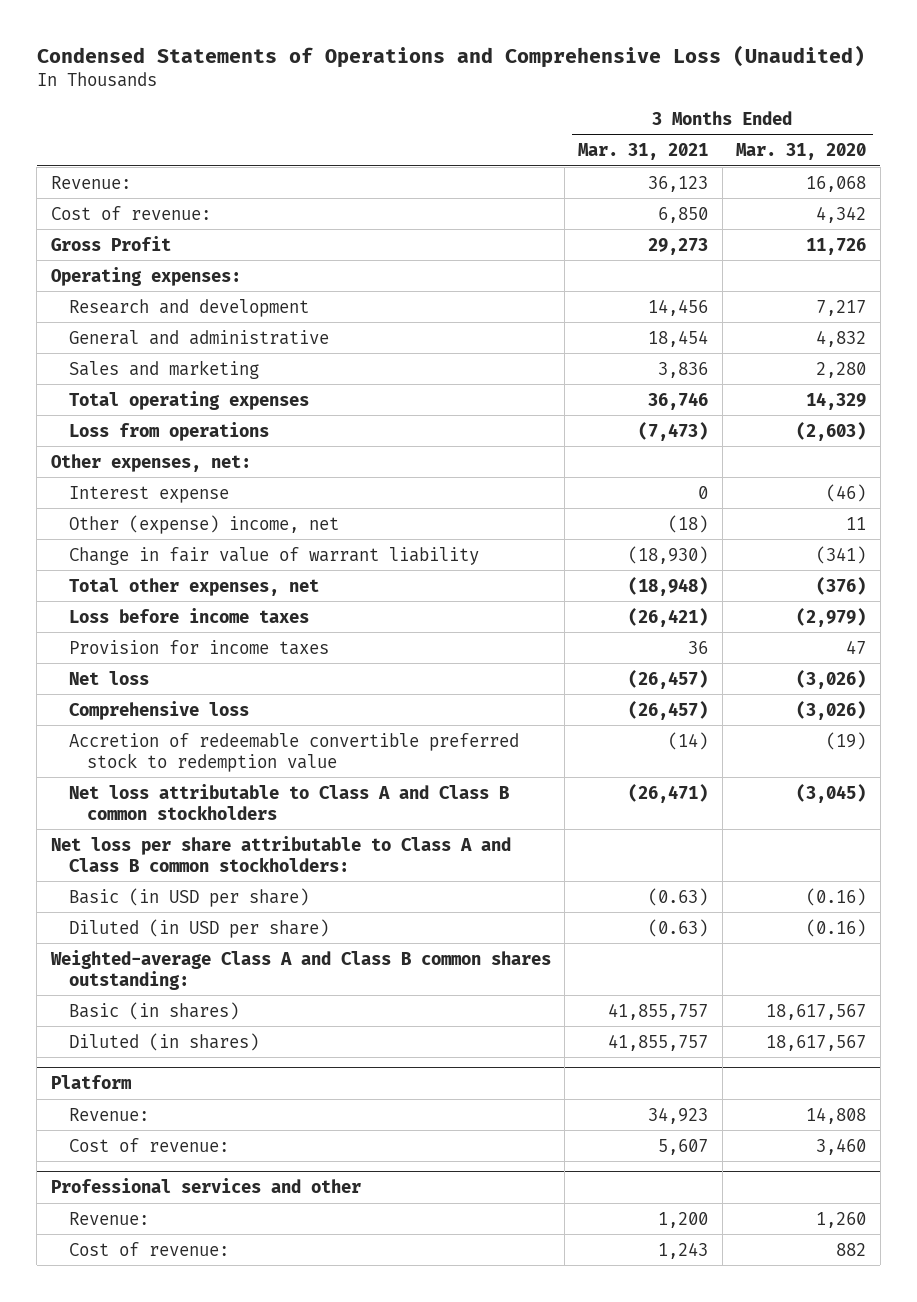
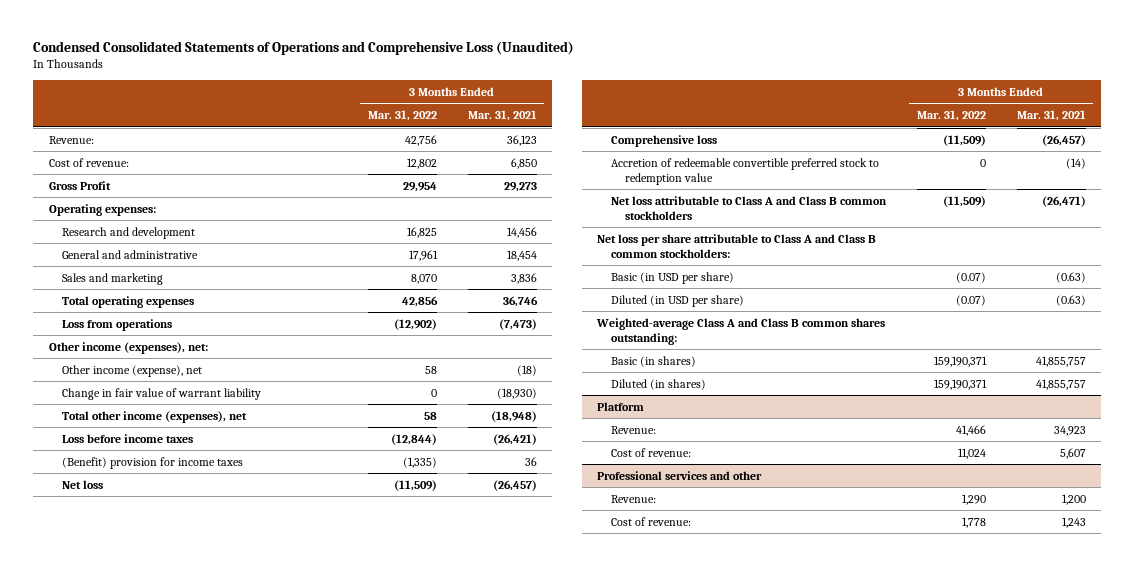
[36,45,865,69] Condensed Statements of Operations and Comprehensive Loss (Unaudited) -> [33,40,575,55] Condensed Consolidated Statements of Operations and Comprehensive Loss (Unaudited)
[736,143,867,161] Mar. 31, 2020 -> none
none -> [367,110,437,122] Mar. 31, 2022
[68,485,229,503] Interest expense -> none
[50,453,251,472] Other expenses, net: -> [48,341,208,354] Other income (expenses), net:
[68,514,339,534] Other (expense) income, net -> [62,364,203,377] Other income (expense), net
[68,577,319,596] Total other expenses, net -> [62,410,248,423] Total other income (expenses), net
[68,639,329,655] Provision for income taxes -> [62,456,244,469] (Benefit) provision for income taxes

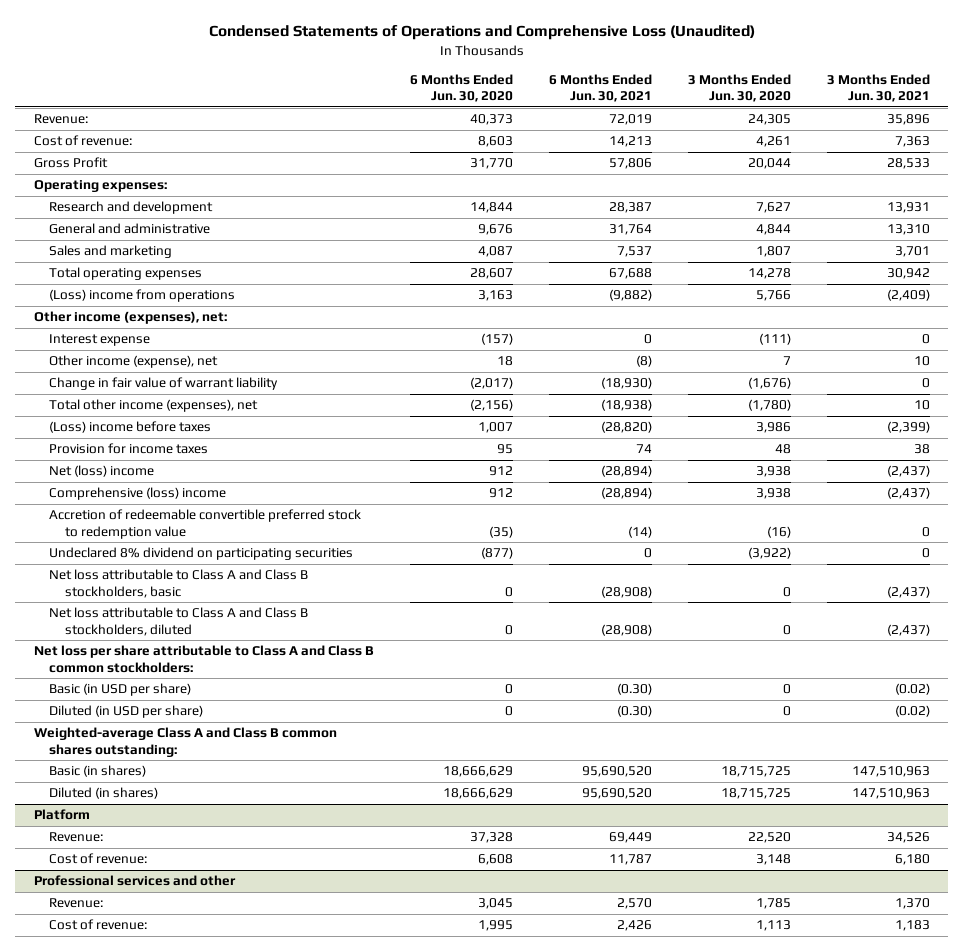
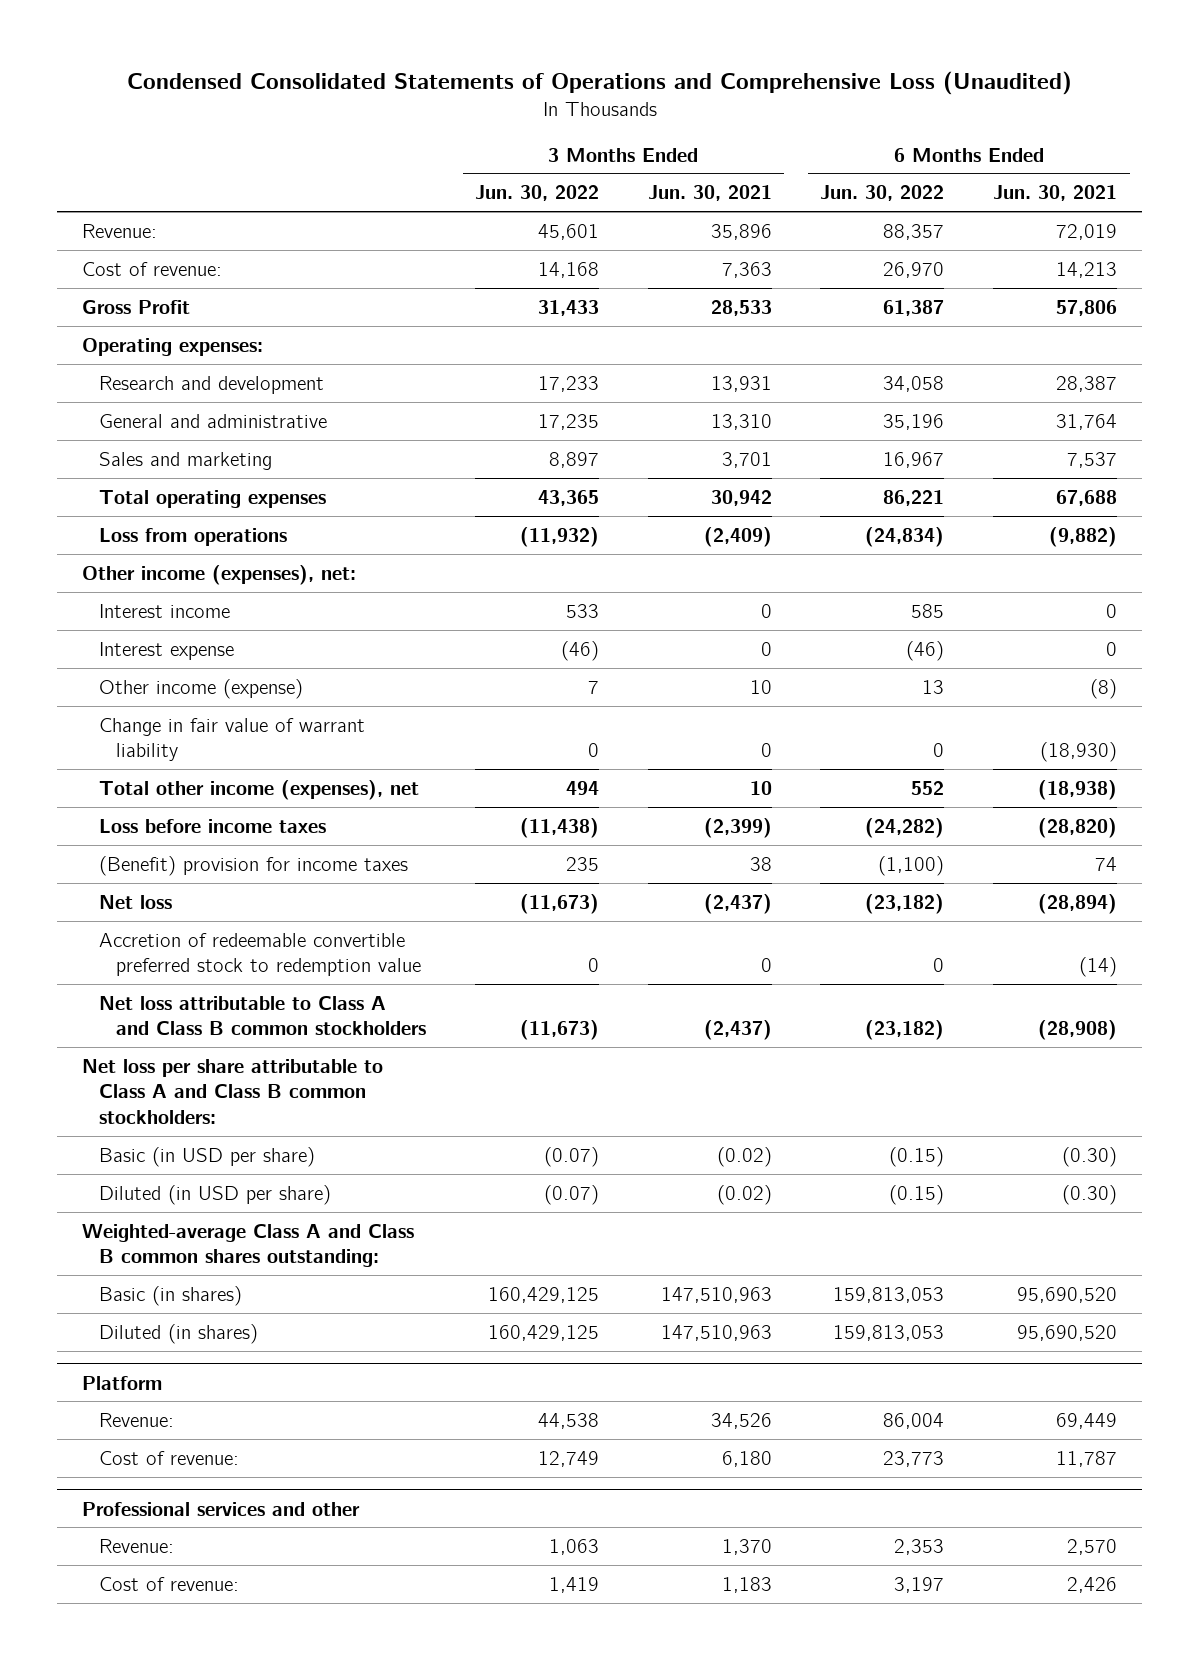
[208,25,755,41] Condensed Statements of Operations and Comprehensive Loss (Unaudited) -> [126,70,1072,95] Condensed Consolidated Statements of Operations and Comprehensive Loss (Unaudited)
[409,73,513,103] 6 Months Ended Jun. 30, 2020 -> none
[688,73,792,103] 3 Months Ended Jun. 30, 2020 -> none
none -> [474,185,599,202] Jun. 30, 2022
none -> [820,185,945,202] Jun. 30, 2022
[49,289,236,303] (Loss) income from operations -> [98,527,287,546] Loss from operations
none -> [98,603,230,618] Interest income
[49,355,219,369] Other income (expense), net -> [98,678,303,699] Other income (expense)
[49,487,227,501] Comprehensive (loss) income -> none
[49,421,212,434] (Loss) income before taxes -> [98,818,326,833] Loss before income taxes
[49,443,209,455] Provision for income taxes -> [98,855,408,876] (Benefit) provision for income taxes
[49,465,155,478] Net (loss) income -> [98,894,172,909] Net loss
[49,547,354,561] Undeclared 8% dividend on participating securities -> none
[49,607,309,636] Net loss attributable to Class A and Class B stockholders, diluted -> none
[49,569,309,598] Net loss attributable to Class A and Class B stockholders, basic -> [98,995,426,1036] Net loss attributable to Class A and Class B common stockholders

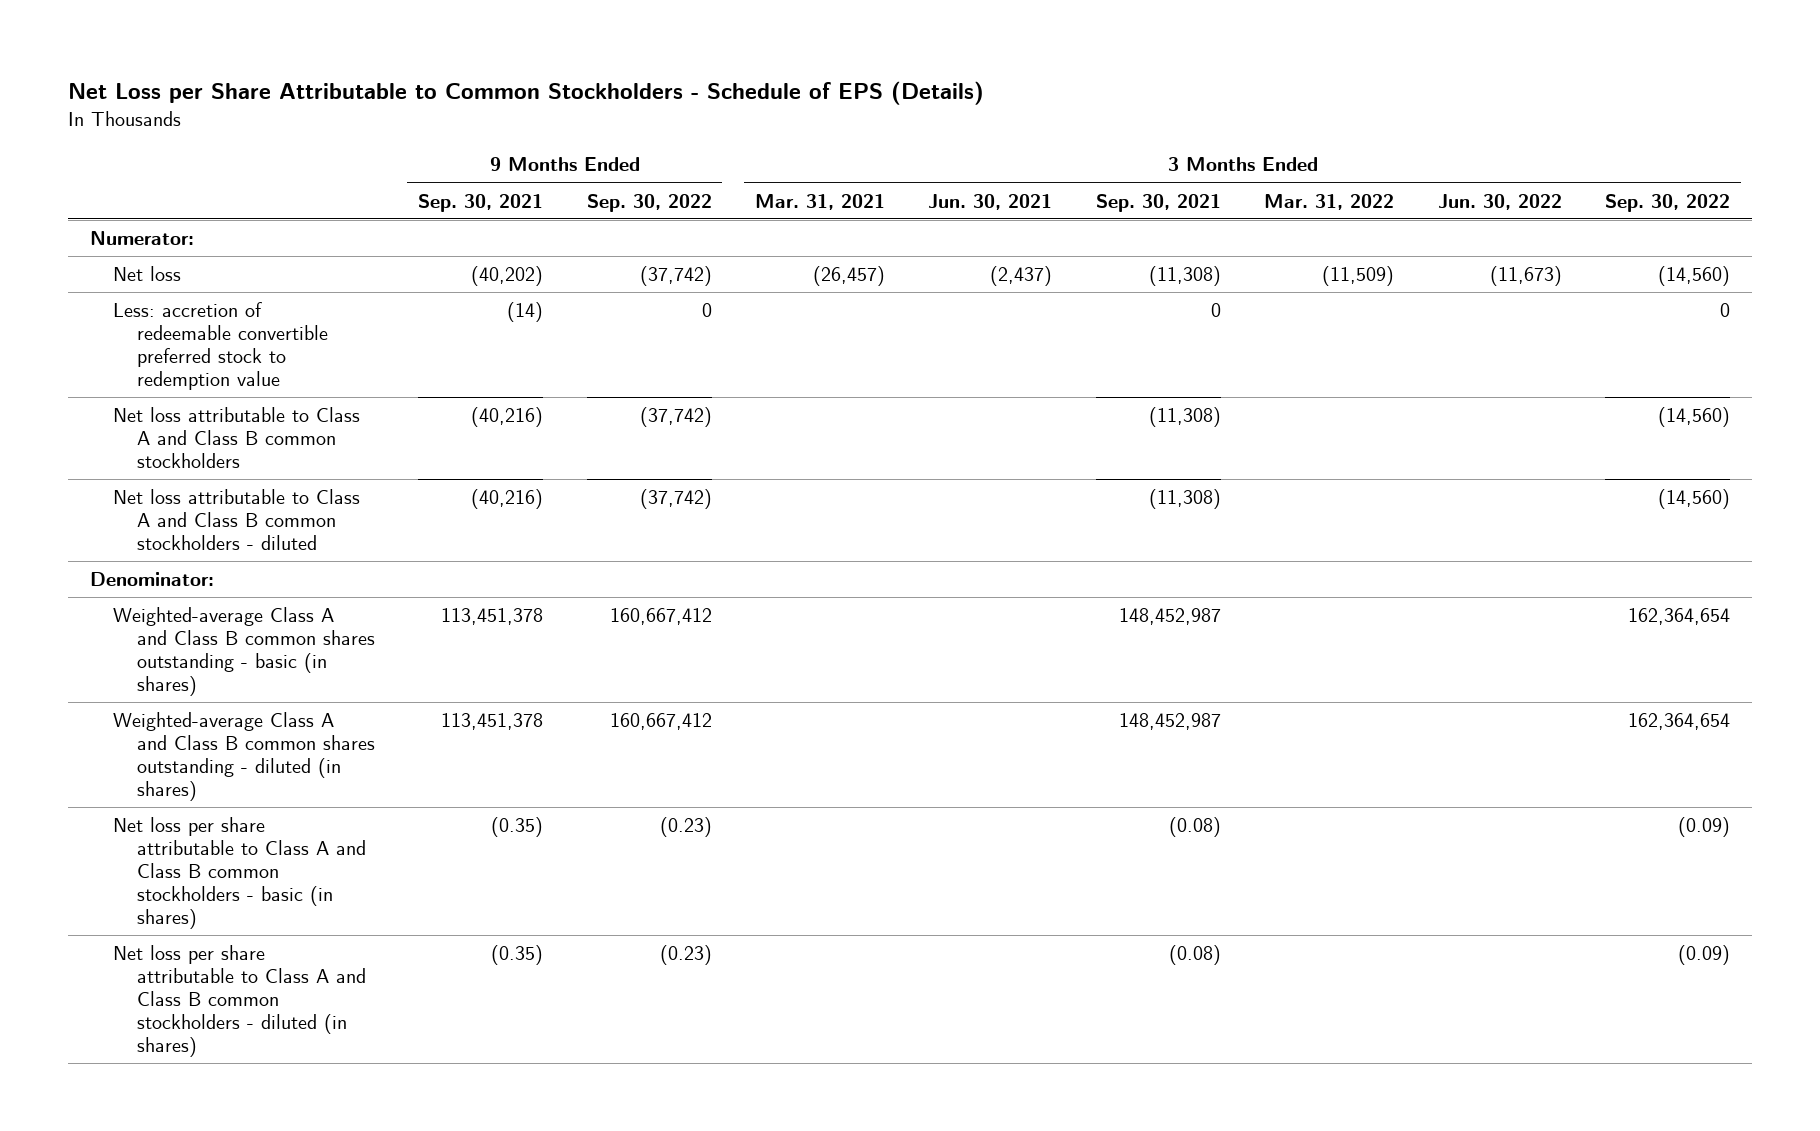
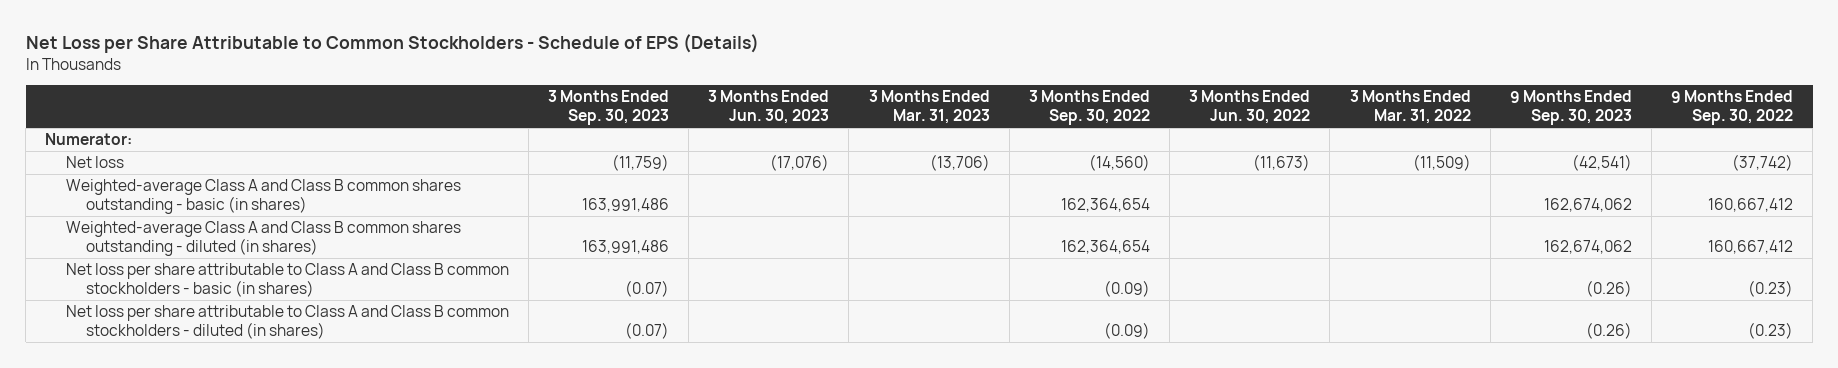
[418,193,544,212] Sep. 30, 2021 -> none
[754,193,885,210] Mar. 31, 2021 -> none
[928,193,1053,210] Jun. 30, 2021 -> none
[1095,193,1221,212] Sep. 30, 2021 -> none
none -> [547,90,669,126] 3 Months Ended Sep. 30, 2023
none -> [708,90,830,125] 3 Months Ended Jun. 30, 2023
none -> [868,90,990,125] 3 Months Ended Mar. 31, 2023
none -> [1509,90,1632,126] 9 Months Ended Sep. 30, 2023
[113,302,328,390] Less: accretion of redeemable convertible preferred stock to redemption value -> none
[113,407,361,468] Net loss attributable to Class A and Class B common stockholders -> none
[113,489,361,550] Net loss attributable to Class A and Class B common stockholders - diluted -> none
[89,572,214,587] Denominator: -> none

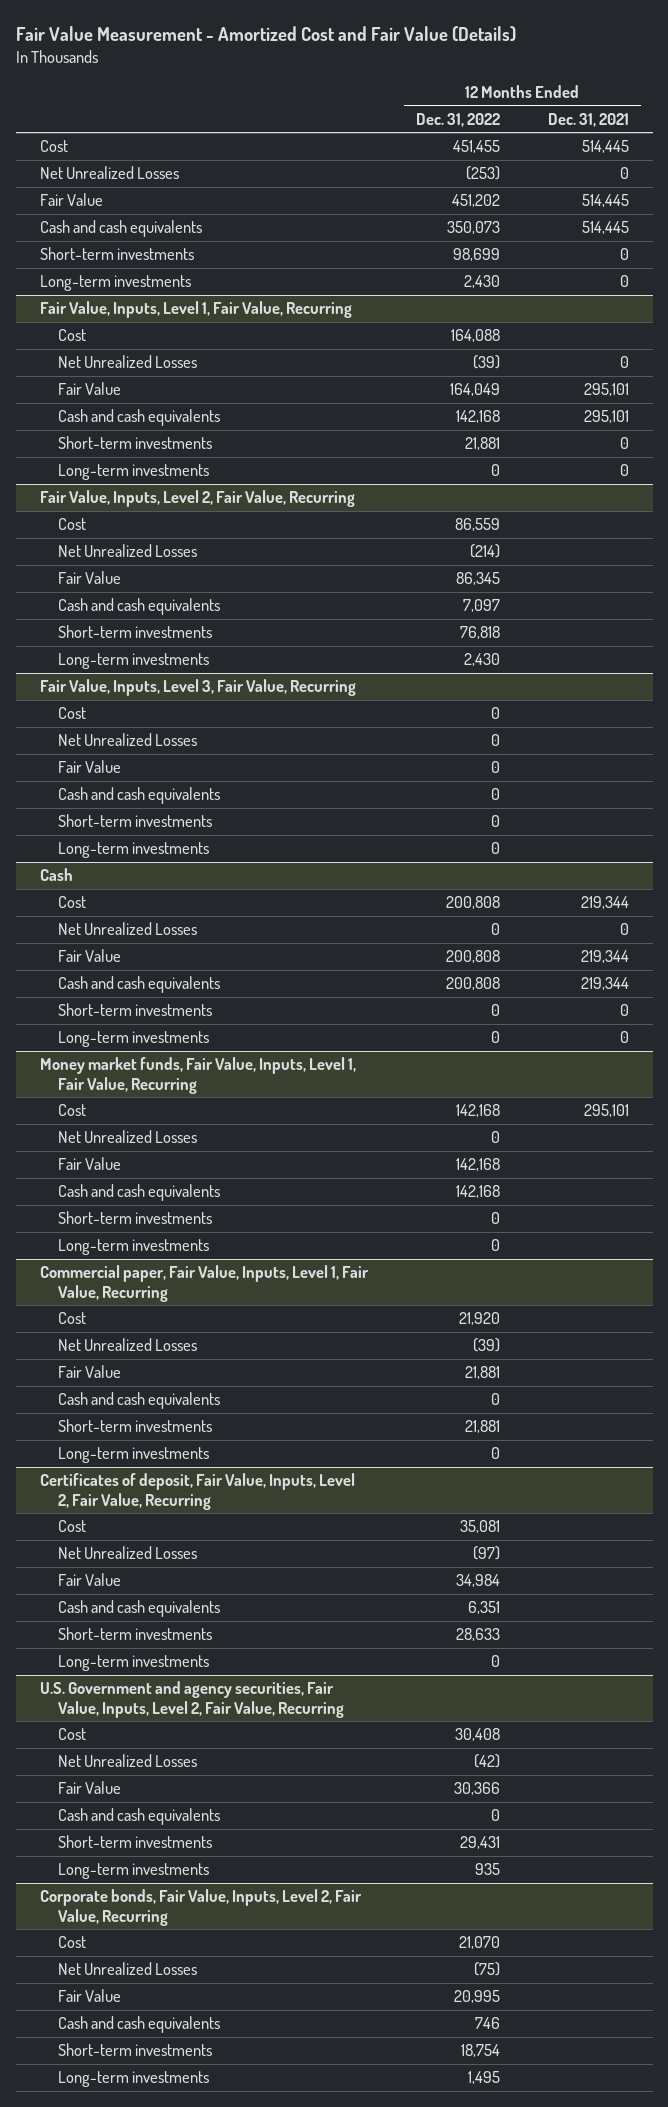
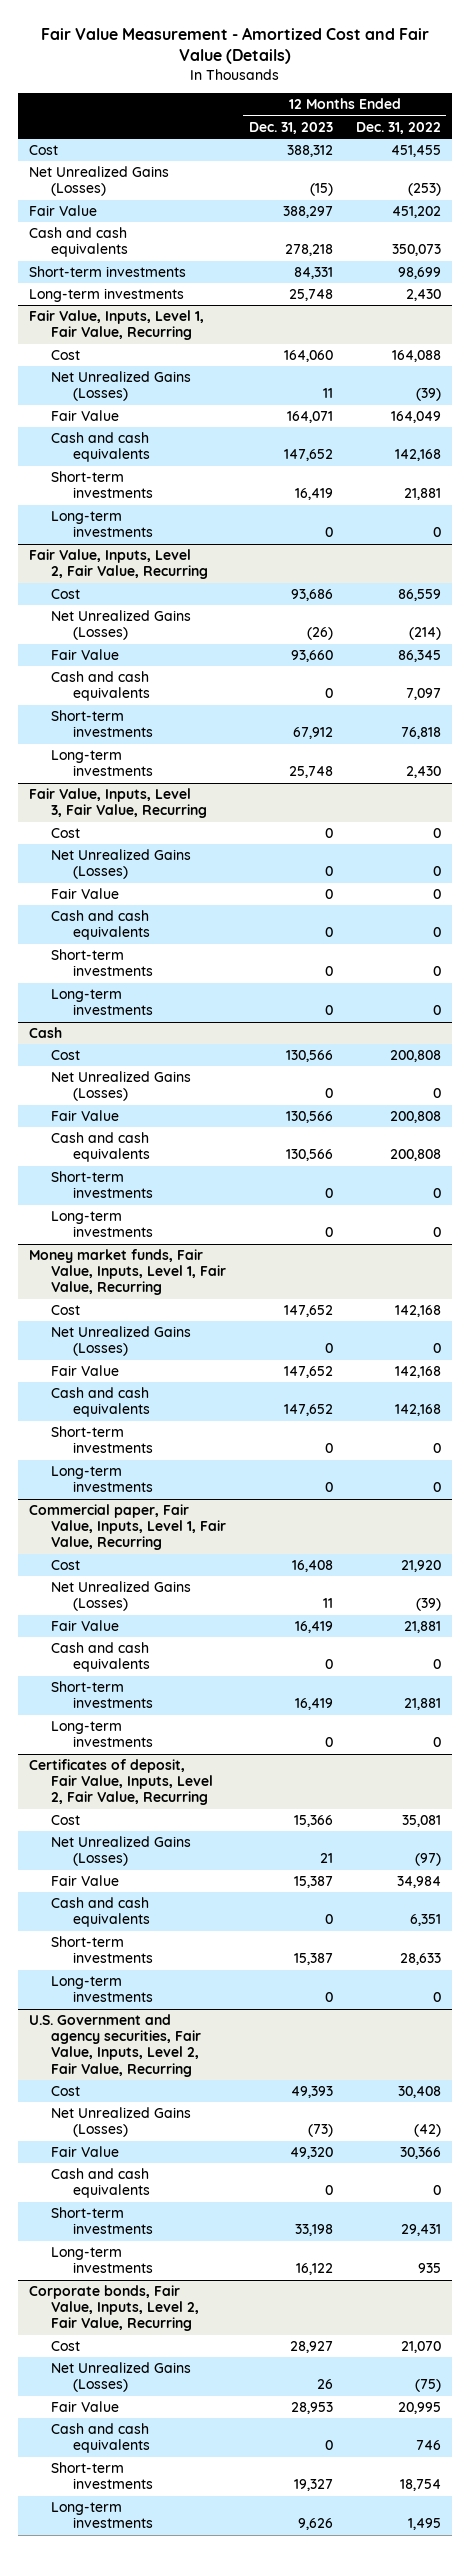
[547,113,629,128] Dec. 31, 2021 -> none
none -> [248,121,333,134] Dec. 31, 2023
[39,166,179,180] Net Unrealized Losses -> [29,166,170,197] Net Unrealized Gains (Losses)
[58,355,198,369] Net Unrealized Losses -> [51,371,192,402] Net Unrealized Gains (Losses)
[58,544,198,558] Net Unrealized Losses -> [51,610,192,641] Net Unrealized Gains (Losses)
[58,733,198,747] Net Unrealized Losses -> [51,849,192,880] Net Unrealized Gains (Losses)
[58,922,198,936] Net Unrealized Losses -> [51,1071,192,1102] Net Unrealized Gains (Losses)
[58,1130,198,1144] Net Unrealized Losses -> [51,1326,192,1357] Net Unrealized Gains (Losses)
[58,1338,198,1352] Net Unrealized Losses -> [51,1581,192,1612] Net Unrealized Gains (Losses)
[58,1546,198,1560] Net Unrealized Losses -> [51,1836,192,1867] Net Unrealized Gains (Losses)
[58,1754,198,1768] Net Unrealized Losses -> [51,2107,192,2138] Net Unrealized Gains (Losses)
[58,1962,198,1976] Net Unrealized Losses -> [51,2362,192,2393] Net Unrealized Gains (Losses)

